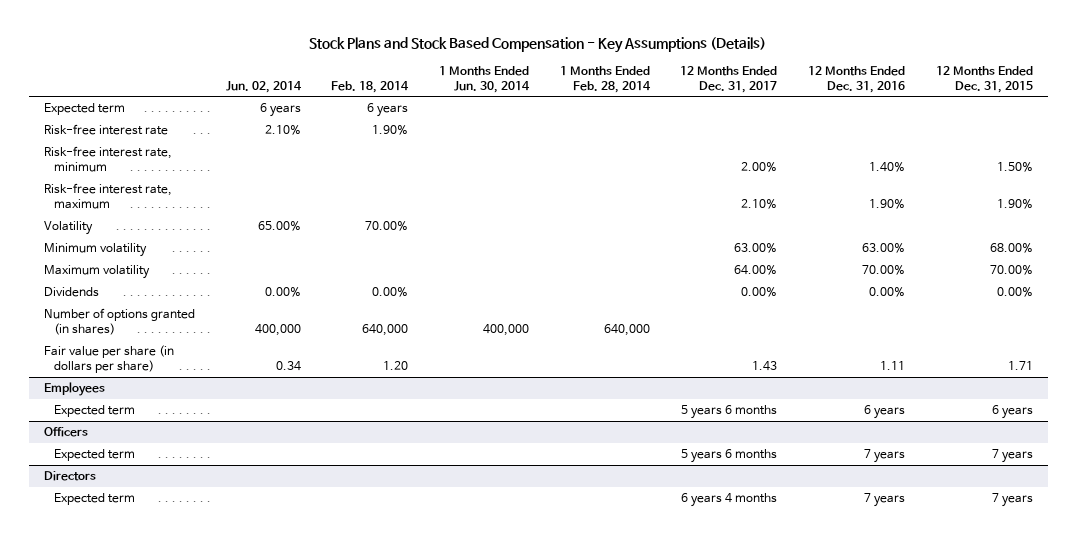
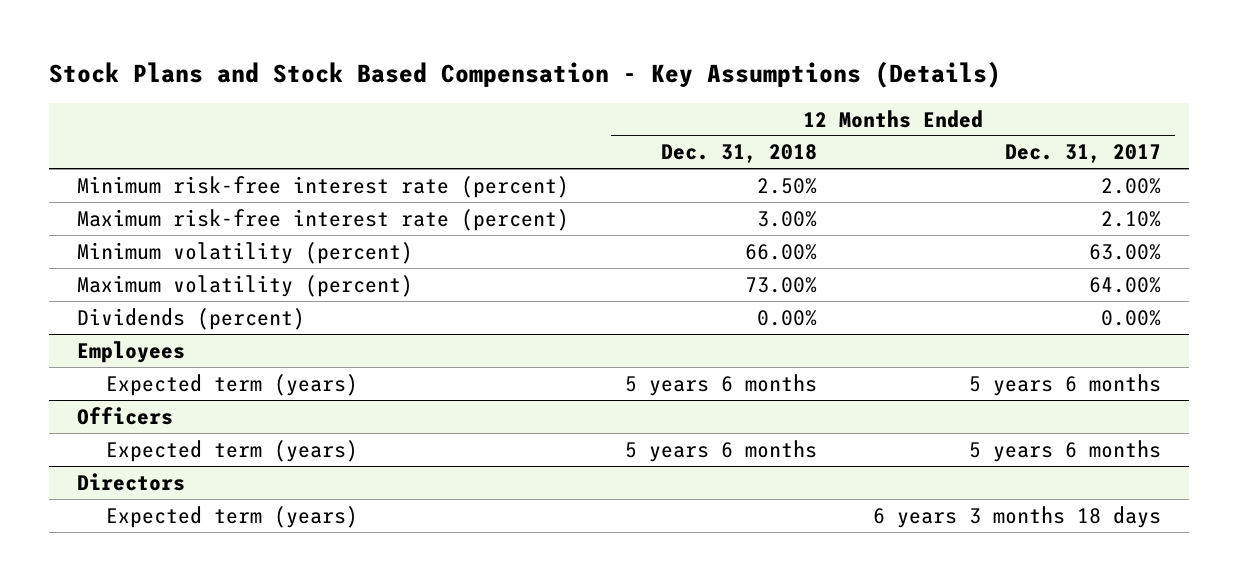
[225,80,302,93] Jun. 02, 2014 -> none
[331,80,410,93] Feb. 18, 2014 -> none
[439,65,531,93] 1 Months Ended Jun. 30, 2014 -> none
[559,65,651,93] 1 Months Ended Feb. 28, 2014 -> none
[808,65,906,93] 12 Months Ended Dec. 31, 2016 -> none
[935,65,1033,93] 12 Months Ended Dec. 31, 2015 -> none
none -> [661,144,818,164] Dec. 31, 2018
[44,103,126,116] Expected term -> none
[44,124,169,136] Risk-free interest rate -> none
[44,221,94,236] Volatility -> none
[44,308,196,336] Number of options granted (in shares) -> none
[44,345,175,374] Fair value per share (in dollars per share) -> none
[44,146,173,173] Risk-free interest rate, minimum -> [77,175,570,198] Minimum risk-free interest rate (percent)
[44,183,173,210] Risk-free interest rate, maximum -> [77,208,570,231] Maximum risk-free interest rate (percent)
[44,243,148,258] Minimum volatility -> [77,241,414,264] Minimum volatility (percent)
[44,265,151,280] Maximum volatility -> [77,274,414,297] Maximum volatility (percent)
[44,287,100,298] Dividends -> [77,307,306,330] Dividends (percent)
[54,405,136,418] Expected term -> [106,373,359,396] Expected term (years)
[54,449,136,462] Expected term -> [106,439,359,462] Expected term (years)
[54,493,136,506] Expected term -> [106,505,359,528] Expected term (years)
[681,493,778,508] 6 years 4 months -> [873,505,1162,528] 6 years 3 months 18 days

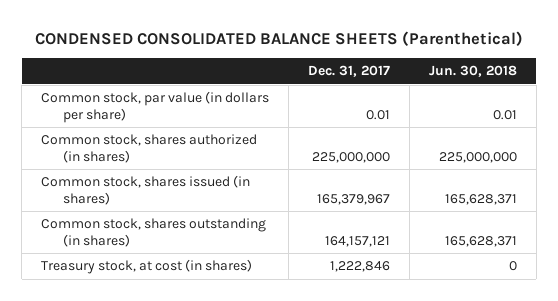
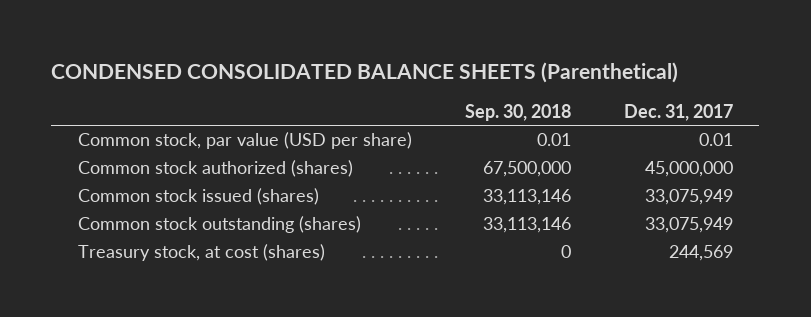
[428,65,517,78] Jun. 30, 2018 -> none
none -> [464,103,571,121] Sep. 30, 2018
[41,91,270,123] Common stock, par value (in dollars per share) -> [77,132,412,150] Common stock, par value (USD per share)
[41,134,258,163] Common stock, shares authorized (in shares) -> [77,160,353,178] Common stock authorized (shares)
[312,151,391,163] 225,000,000 -> [644,161,733,178] 45,000,000
[41,175,251,205] Common stock, shares issued (in shares) -> [77,188,319,206] Common stock issued (shares)
[317,193,391,205] 165,379,967 -> [644,189,733,206] 33,075,949
[41,218,267,247] Common stock, shares outstanding (in shares) -> [77,216,361,234] Common stock outstanding (shares)
[325,235,391,247] 164,157,121 -> [644,217,733,234] 33,075,949
[41,259,253,275] Treasury stock, at cost (in shares) -> [77,244,325,262] Treasury stock, at cost (shares)
[330,261,391,273] 1,222,846 -> [668,245,733,262] 244,569

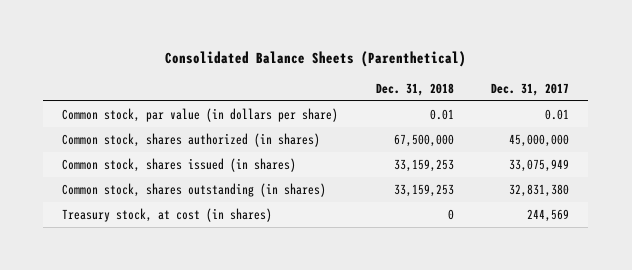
[51,62,679,84] CONDENSED CONSOLIDATED BALANCE SHEETS (Parenthetical) -> [164,51,466,68] Consolidated Balance Sheets (Parenthetical)
[464,103,571,121] Sep. 30, 2018 -> none
none -> [375,83,454,97] Dec. 31, 2018
[77,132,412,150] Common stock, par value (USD per share) -> [62,107,339,122] Common stock, par value (in dollars per share)
[77,160,353,178] Common stock authorized (shares) -> [62,132,321,147] Common stock, shares authorized (in shares)
[77,188,319,206] Common stock issued (shares) -> [62,157,297,172] Common stock, shares issued (in shares)
[77,216,361,234] Common stock outstanding (shares) -> [62,182,327,197] Common stock, shares outstanding (in shares)
[644,217,733,234] 33,075,949 -> [509,183,570,197] 32,831,380
[77,244,325,262] Treasury stock, at cost (shares) -> [62,207,273,222] Treasury stock, at cost (in shares)

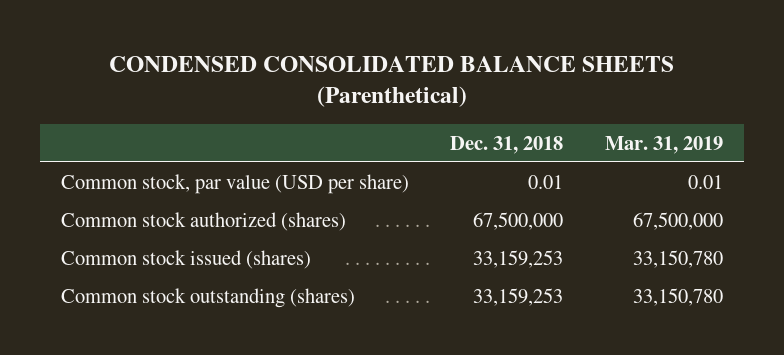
[164,51,466,68] Consolidated Balance Sheets (Parenthetical) -> [108,55,674,108] CONDENSED CONSOLIDATED BALANCE SHEETS (Parenthetical)
[491,83,570,97] Dec. 31, 2017 -> none
none -> [604,135,723,154] Mar. 31, 2019
[62,207,273,222] Treasury stock, at cost (in shares) -> none
[62,107,339,122] Common stock, par value (in dollars per share) -> [60,173,409,194] Common stock, par value (USD per share)
[62,132,321,147] Common stock, shares authorized (in shares) -> [60,211,346,231] Common stock authorized (shares)
[62,157,297,172] Common stock, shares issued (in shares) -> [60,249,311,269] Common stock issued (shares)
[62,182,327,197] Common stock, shares outstanding (in shares) -> [60,287,355,308] Common stock outstanding (shares)

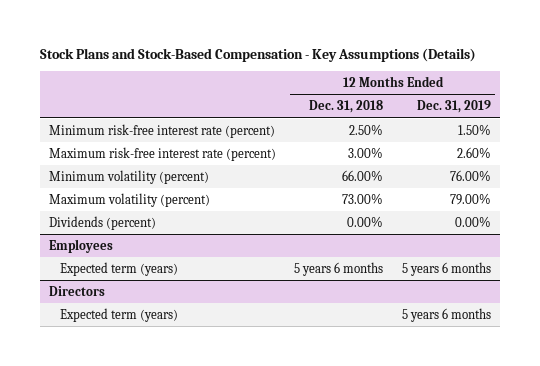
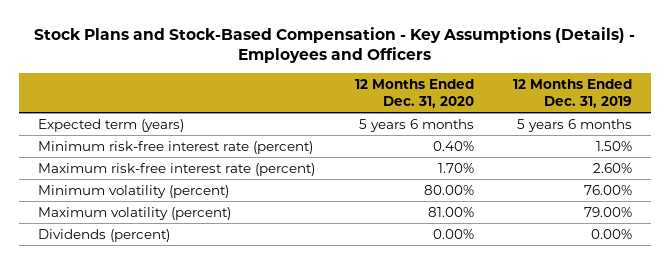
[39,48,476,63] Stock Plans and Stock-Based Compensation - Key Assumptions (Details) -> [34,26,636,64] Stock Plans and Stock-Based Compensation - Key Assumptions (Details) - Employees and Officers
[309,100,384,114] Dec. 31, 2018 -> none
none -> [354,79,474,109] 12 Months Ended Dec. 31, 2020
none -> [38,118,185,132] Expected term (years)
[49,238,114,253] Employees -> none
[60,261,179,276] Expected term (years) -> none
[49,285,106,296] Directors -> none
[60,307,179,322] Expected term (years) -> none

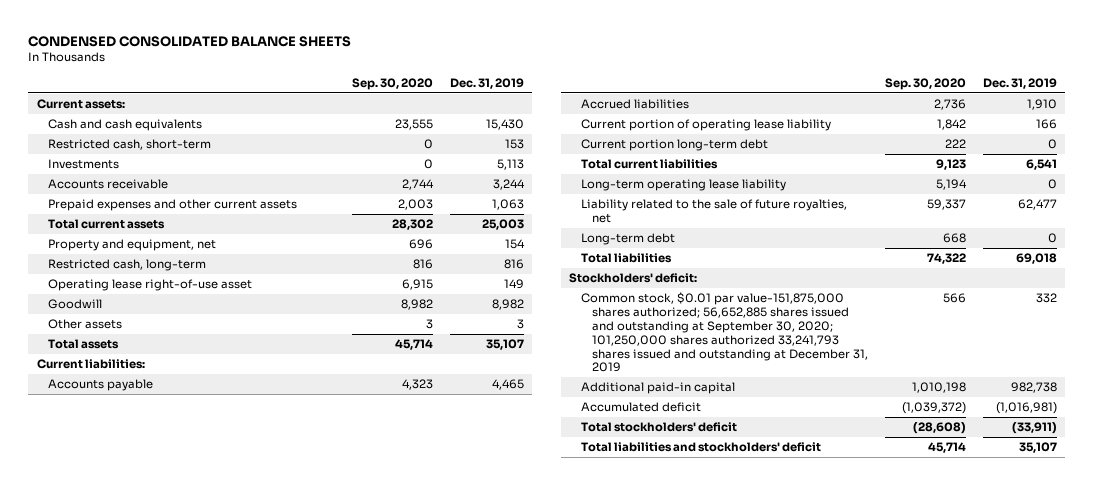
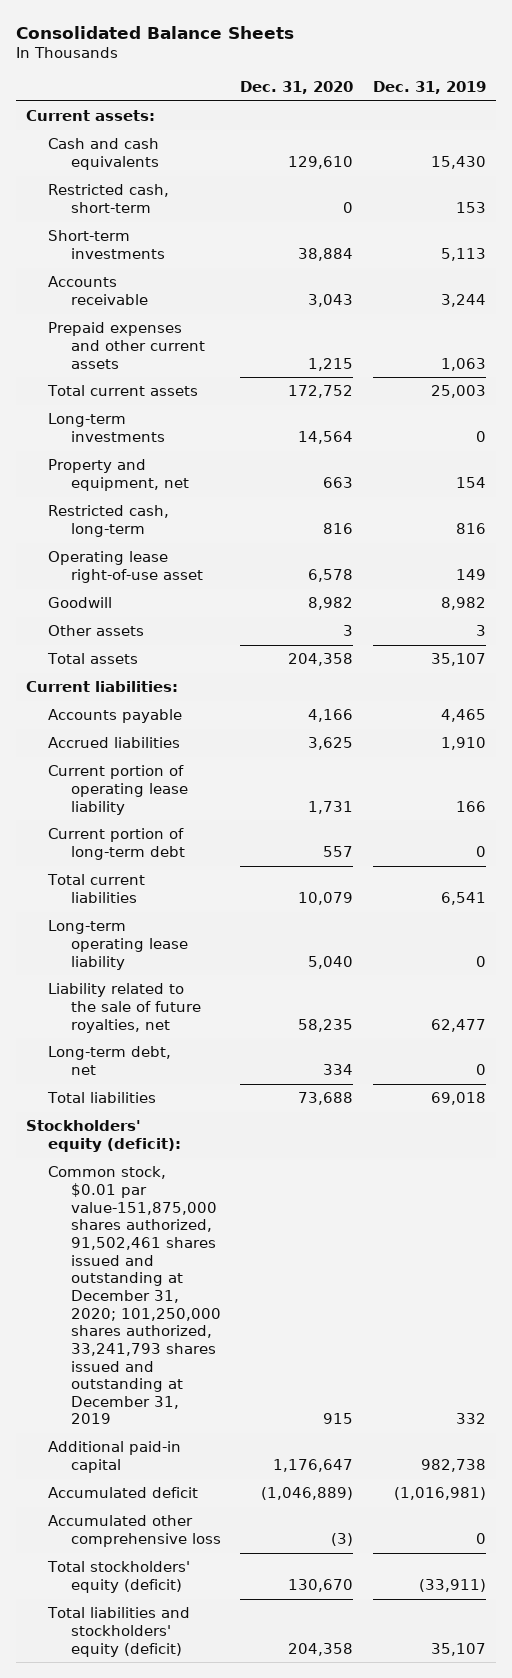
[28,35,352,47] CONDENSED CONSOLIDATED BALANCE SHEETS -> [16,25,295,39] Consolidated Balance Sheets
[352,77,434,90] Sep. 30, 2020 -> none
none -> [240,81,354,95] Dec. 31, 2020
[48,159,120,170] Investments -> [48,230,165,259] Short-term investments
none -> [48,413,165,442] Long-term investments
[580,139,768,152] Current portion long-term debt -> [48,828,185,860] Current portion of long-term debt
[580,233,675,246] Long-term debt -> [48,1046,172,1075] Long-term debt, net
[569,273,698,284] Stockholders' deficit: -> [26,1120,182,1152] Stockholders' equity (deficit):
[580,292,869,373] Common stock, $0.01 par value-151,875,000 shares authorized; 56,652,885 shares issued and outstanding at September 30, 2020; 101,250,000 shares authorized 33,241,793 shares issued and outstanding at December 31, 2019 -> [48,1166,221,1425] Common stock, $0.01 par value-151,875,000 shares authorized, 91,502,461 shares issued and outstanding at December 31, 2020; 101,250,000 shares authorized, 33,241,793 shares issued and outstanding at December 31, 2019
none -> [48,1515,221,1547] Accumulated other comprehensive loss
[580,422,737,433] Total stockholders' deficit -> [47,1561,191,1593] Total stockholders' equity (deficit)
[580,442,821,453] Total liabilities and stockholders' deficit -> [47,1607,191,1657] Total liabilities and stockholders' equity (deficit)

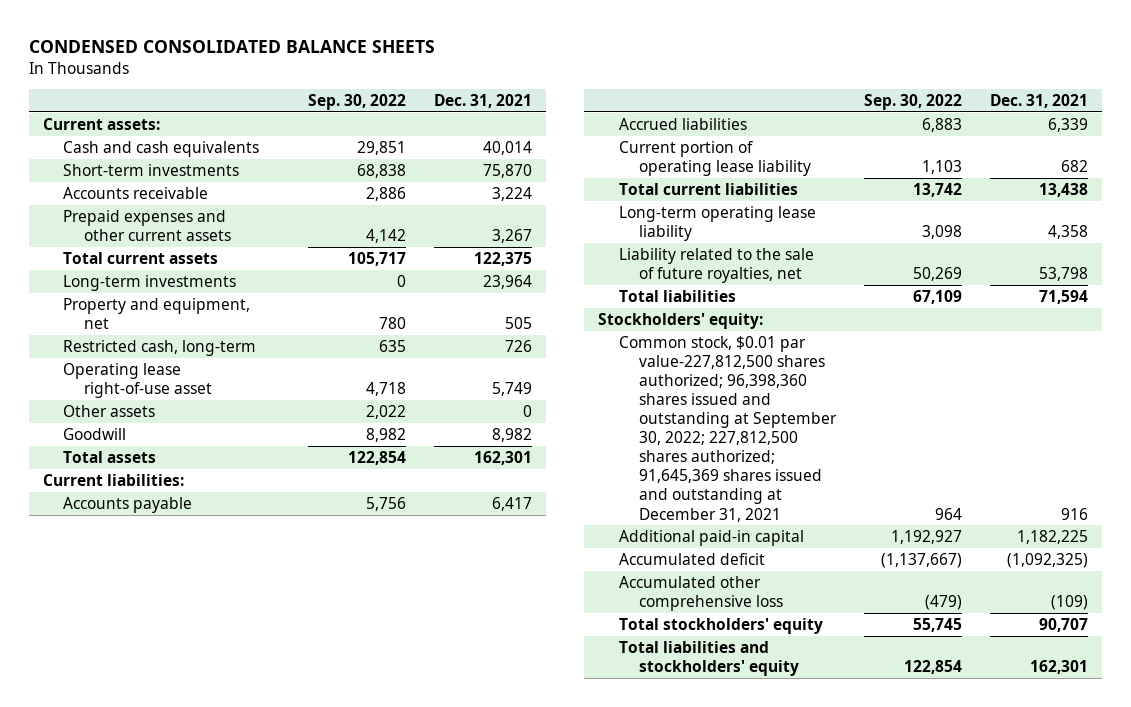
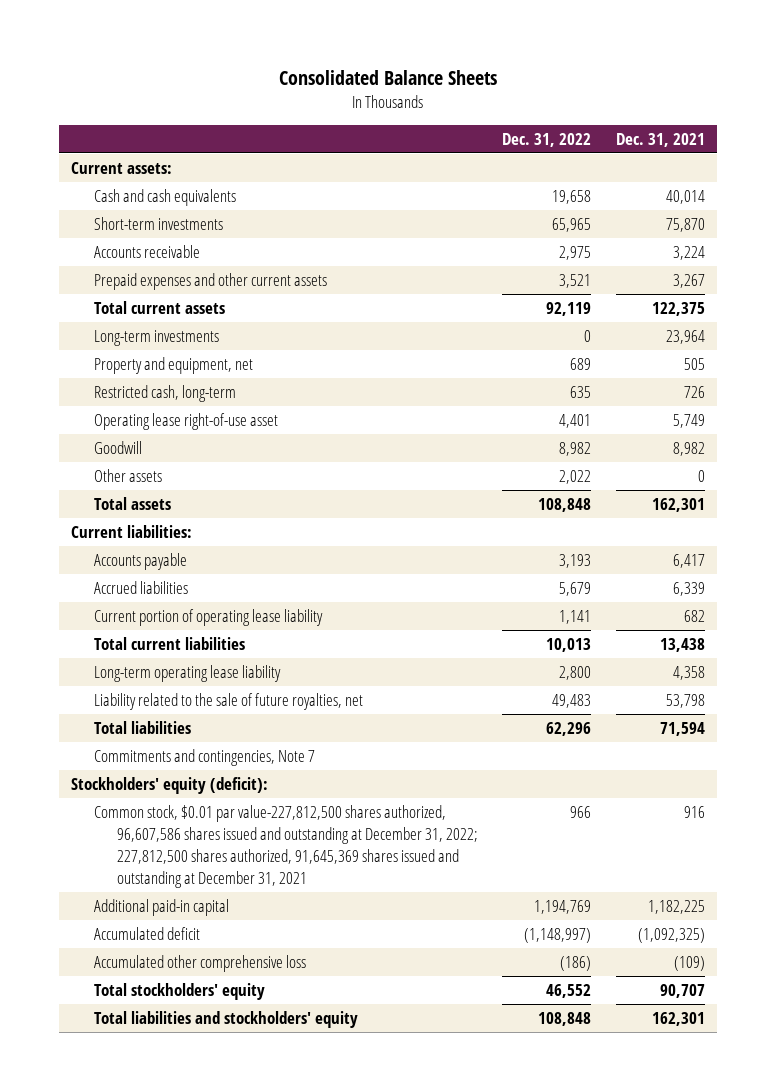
[29,39,436,53] CONDENSED CONSOLIDATED BALANCE SHEETS -> [278,69,497,85] Consolidated Balance Sheets
[308,93,407,110] Sep. 30, 2022 -> none
none -> [502,132,592,147] Dec. 31, 2022
[63,404,156,417] Other assets -> [93,469,162,483] Other assets
none -> [93,749,315,767] Commitments and contingencies, Note 7
[598,312,764,329] Stockholders' equity: -> [70,777,268,795] Stockholders' equity (deficit):
[618,335,837,522] Common stock, $0.01 par value-227,812,500 shares authorized; 96,398,360 shares issued and outstanding at September 30, 2022; 227,812,500 shares authorized; 91,645,369 shares issued and outstanding at December 31, 2021 -> [93,805,479,888] Common stock, $0.01 par value-227,812,500 shares authorized, 96,607,586 shares issued and outstanding at December 31, 2022; 227,812,500 shares authorized, 91,645,369 shares issued and outstanding at December 31, 2021

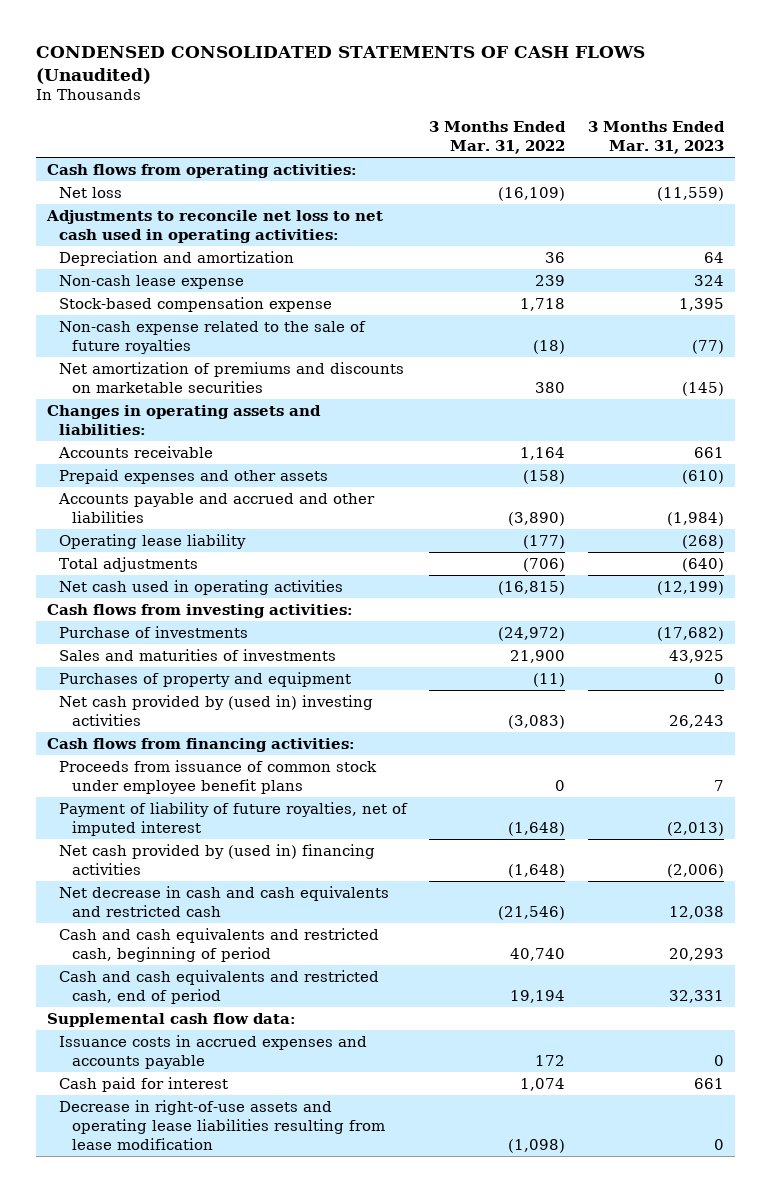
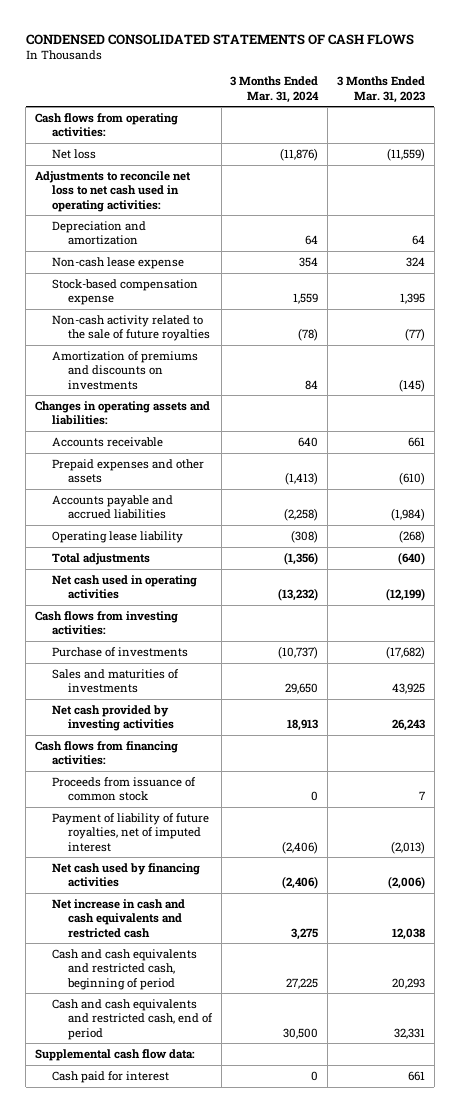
[35,46,645,84] CONDENSED CONSOLIDATED STATEMENTS OF CASH FLOWS (Unaudited) -> [25,33,414,45] CONDENSED CONSOLIDATED STATEMENTS OF CASH FLOWS
[429,121,567,154] 3 Months Ended Mar. 31, 2022 -> none
none -> [230,76,320,103] 3 Months Ended Mar. 31, 2024
[59,321,367,354] Non-cash expense related to the sale of future royalties -> [51,314,210,342] Non-cash activity related to the sale of future royalties
[59,362,405,393] Net amortization of premiums and discounts on marketable securities -> [51,350,198,390] Amortization of premiums and discounts on investments
[58,493,376,523] Accounts payable and accrued and other liabilities -> [51,494,173,520] Accounts payable and accrued liabilities
[59,672,352,688] Purchases of property and equipment -> none
[59,695,374,726] Net cash provided by (used in) investing activities -> [51,704,174,732] Net cash provided by investing activities
[59,760,378,794] Proceeds from issuance of common stock under employee benefit plans -> [51,776,196,802] Proceeds from issuance of common stock
[59,844,376,875] Net cash provided by (used in) financing activities -> [51,862,200,888] Net cash used by financing activities
[59,886,390,917] Net decrease in cash and cash equivalents and restricted cash -> [51,898,185,938] Net increase in cash and cash equivalents and restricted cash
[59,1035,368,1069] Issuance costs in accrued expenses and accounts payable -> none
[59,1100,385,1150] Decrease in right-of-use assets and operating lease liabilities resulting from lease modification -> none

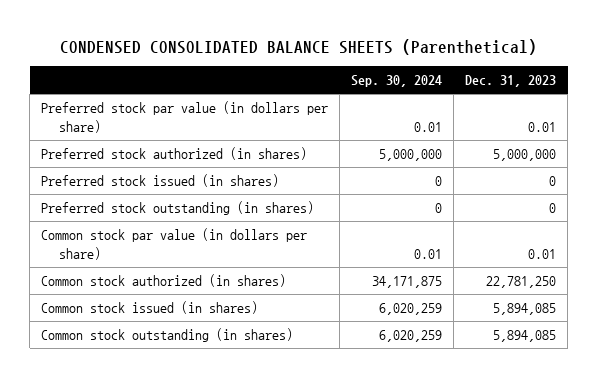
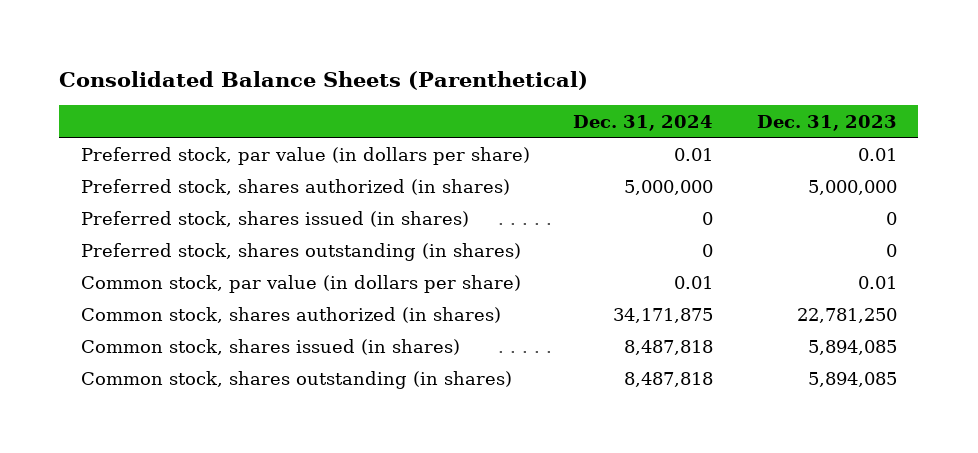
[59,38,537,55] CONDENSED CONSOLIDATED BALANCE SHEETS (Parenthetical) -> [59,71,589,91] Consolidated Balance Sheets (Parenthetical)
[351,75,443,88] Sep. 30, 2024 -> none
none -> [573,114,714,131] Dec. 31, 2024
[41,101,329,133] Preferred stock par value (in dollars per share) -> [80,146,530,165] Preferred stock, par value (in dollars per share)
[41,147,308,161] Preferred stock authorized (in shares) -> [80,178,510,195] Preferred stock, shares authorized (in shares)
[41,174,280,188] Preferred stock issued (in shares) -> [80,210,469,227] Preferred stock, shares issued (in shares)
[41,201,315,216] Preferred stock outstanding (in shares) -> [80,242,521,261] Preferred stock, shares outstanding (in shares)
[41,228,308,260] Common stock par value (in dollars per share) -> [80,274,521,293] Common stock, par value (in dollars per share)
[41,274,287,288] Common stock authorized (in shares) -> [80,306,501,323] Common stock, shares authorized (in shares)
[41,301,259,315] Common stock issued (in shares) -> [80,338,460,355] Common stock, shares issued (in shares)
[41,328,294,343] Common stock outstanding (in shares) -> [80,370,512,389] Common stock, shares outstanding (in shares)

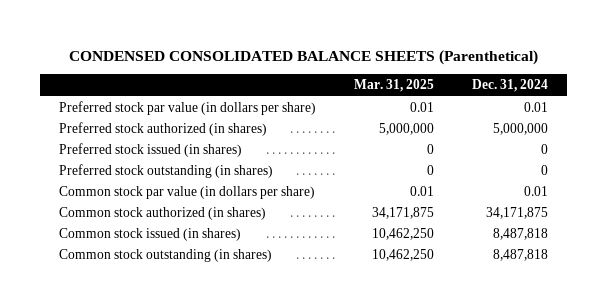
[59,71,589,91] Consolidated Balance Sheets (Parenthetical) -> [68,50,538,66] CONDENSED CONSOLIDATED BALANCE SHEETS (Parenthetical)
[756,114,897,131] Dec. 31, 2023 -> none
none -> [354,79,435,93] Mar. 31, 2025
[80,146,530,165] Preferred stock, par value (in dollars per share) -> [59,101,317,116] Preferred stock par value (in dollars per share)
[80,178,510,195] Preferred stock, shares authorized (in shares) -> [59,122,268,137] Preferred stock authorized (in shares)
[80,210,469,227] Preferred stock, shares issued (in shares) -> [59,143,243,158] Preferred stock issued (in shares)
[80,242,521,261] Preferred stock, shares outstanding (in shares) -> [59,164,274,179] Preferred stock outstanding (in shares)
[80,274,521,293] Common stock, par value (in dollars per share) -> [59,186,316,200] Common stock par value (in dollars per share)
[80,306,501,323] Common stock, shares authorized (in shares) -> [59,207,267,221] Common stock authorized (in shares)
[80,338,460,355] Common stock, shares issued (in shares) -> [59,228,242,242] Common stock issued (in shares)
[80,370,512,389] Common stock, shares outstanding (in shares) -> [59,249,273,263] Common stock outstanding (in shares)

